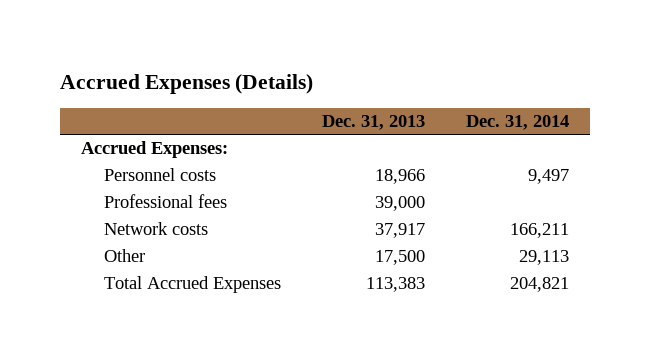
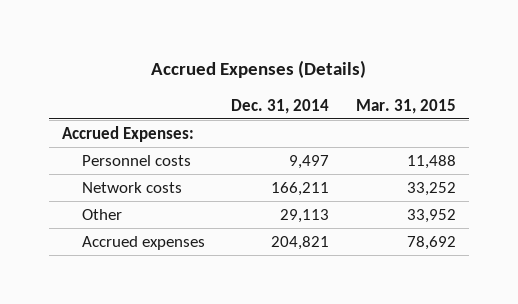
[321,114,425,130] Dec. 31, 2013 -> none
none -> [355,98,456,114] Mar. 31, 2015
[103,194,227,209] Professional fees -> none
[103,276,281,294] Total Accrued Expenses -> [81,235,205,250] Accrued expenses

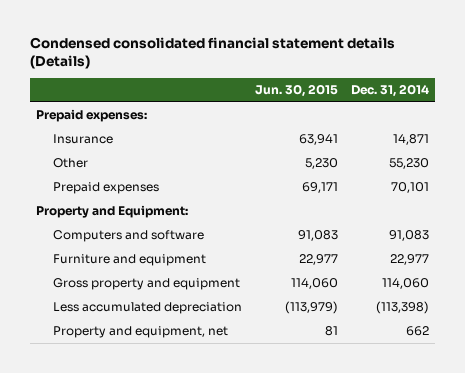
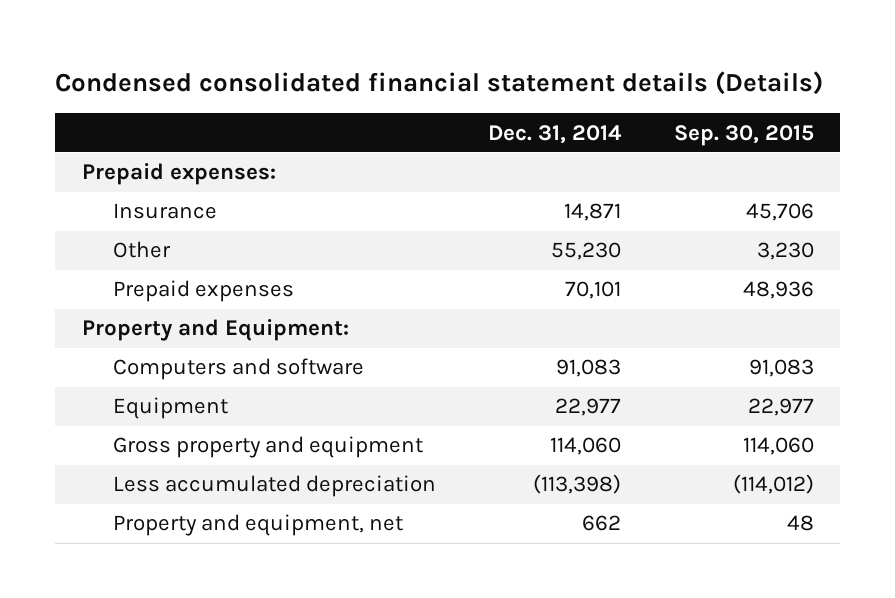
[254,84,338,98] Jun. 30, 2015 -> none
none -> [673,124,814,146] Sep. 30, 2015
[53,254,207,267] Furniture and equipment -> [113,397,229,420] Equipment

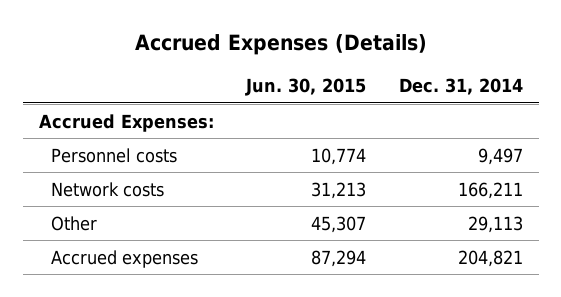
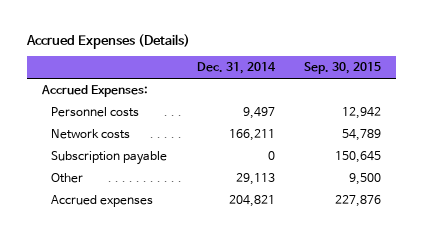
[245,78,367,97] Jun. 30, 2015 -> none
none -> [303,62,381,75] Sep. 30, 2015
none -> [51,150,168,165] Subscription payable

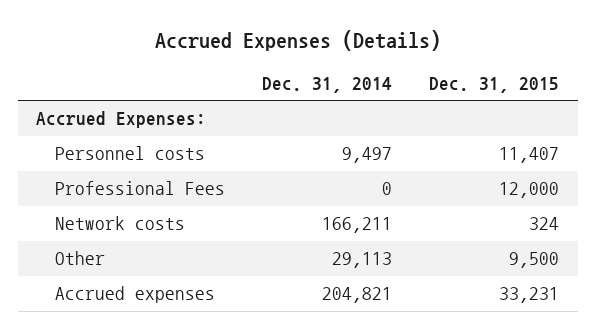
[303,62,381,75] Sep. 30, 2015 -> none
none -> [429,76,560,93] Dec. 31, 2015
none -> [55,181,226,196] Professional Fees
[51,150,168,165] Subscription payable -> none

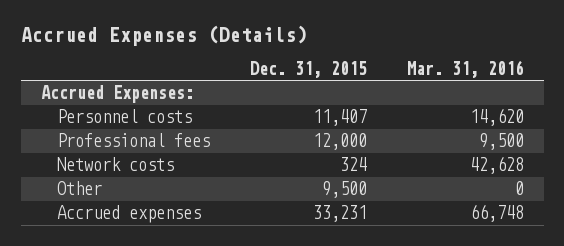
[262,76,393,93] Dec. 31, 2014 -> none
none -> [406,59,524,78] Mar. 31, 2016
[55,181,226,196] Professional Fees -> [57,133,211,148] Professional fees

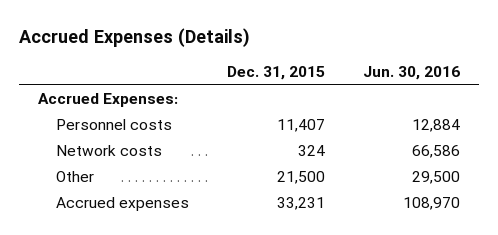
[406,59,524,78] Mar. 31, 2016 -> none
none -> [362,66,460,81] Jun. 30, 2016
[57,133,211,148] Professional fees -> none
[321,181,367,199] 9,500 -> [276,171,325,185] 21,500

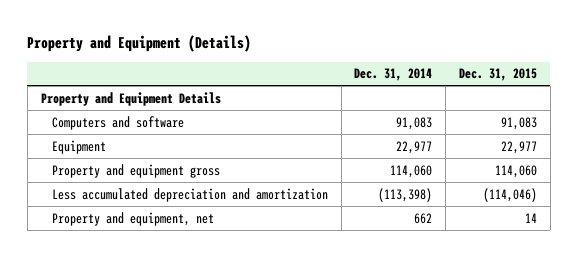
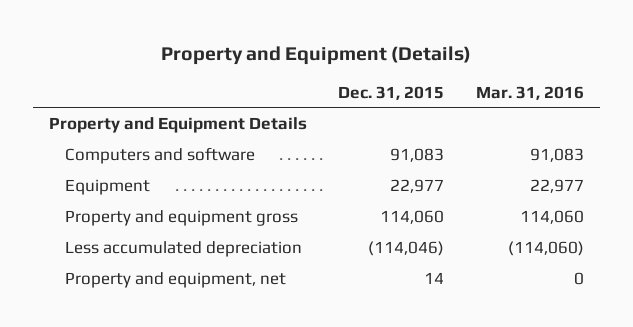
[354,68,433,82] Dec. 31, 2014 -> none
none -> [476,85,585,100] Mar. 31, 2016
[51,187,328,202] Less accumulated depreciation and amortization -> [64,240,302,257] Less accumulated depreciation

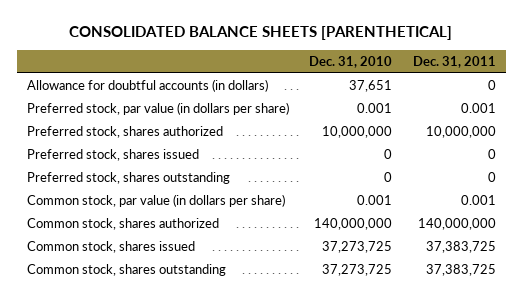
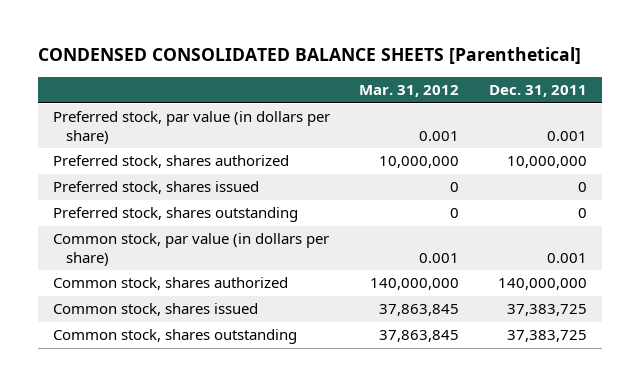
[69,26,453,41] CONSOLIDATED BALANCE SHEETS [PARENTHETICAL] -> [37,47,581,65] CONDENSED CONSOLIDATED BALANCE SHEETS [Parenthetical]
[309,56,393,69] Dec. 31, 2010 -> none
none -> [359,85,460,98] Mar. 31, 2012
[27,79,269,93] Allowance for doubtful accounts (in dollars) -> none

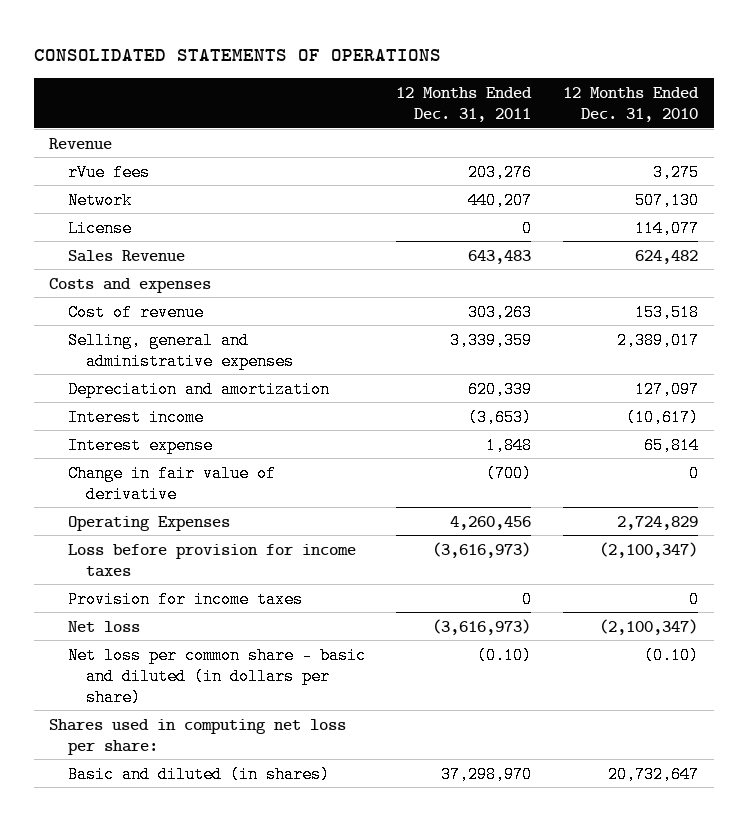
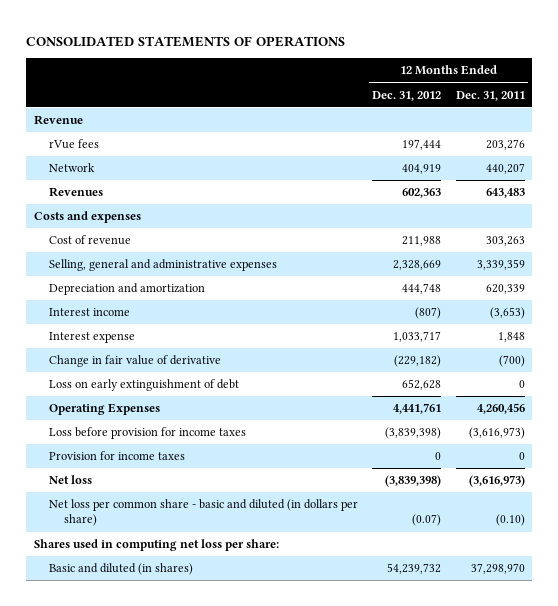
[562,86,699,122] 12 Months Ended Dec. 31, 2010 -> none
none -> [372,90,442,101] Dec. 31, 2012
[67,219,132,237] License -> none
[67,249,185,262] Sales Revenue -> [48,187,103,198] Revenues
none -> [48,379,239,392] Loss on early extinguishment of debt

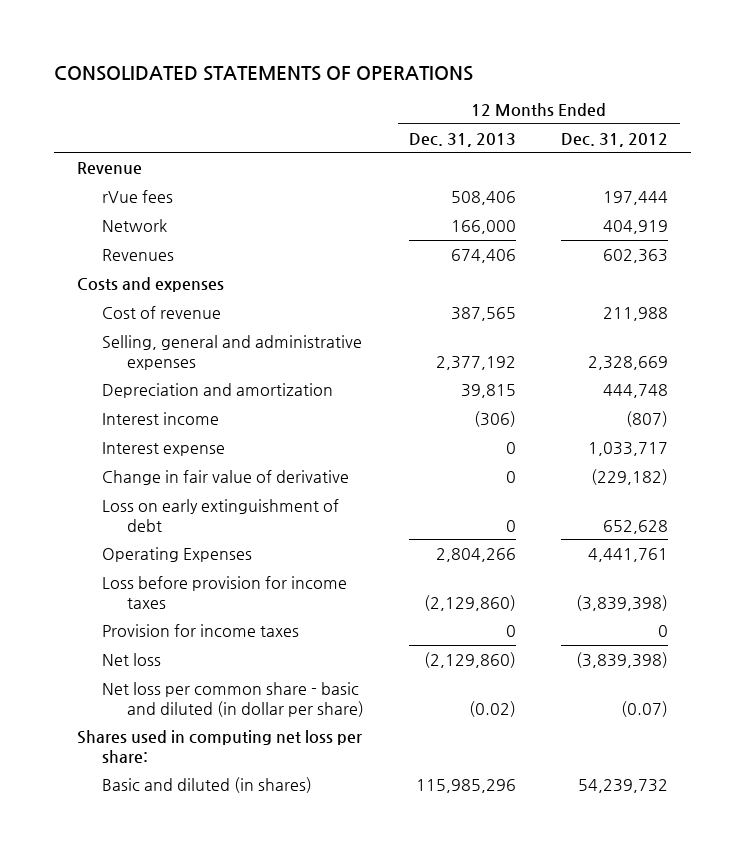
[455,90,525,101] Dec. 31, 2011 -> none
none -> [408,132,516,147] Dec. 31, 2013
[48,499,358,527] Net loss per common share - basic and diluted (in dollars per share) -> [101,681,364,717] Net loss per common share - basic and diluted (in dollar per share)

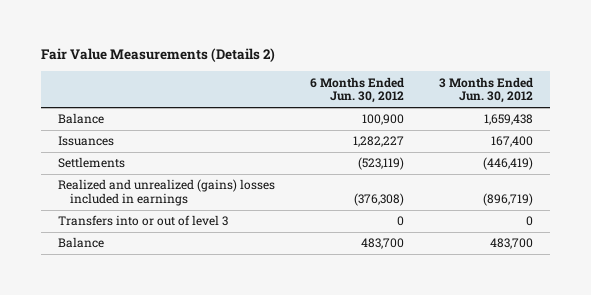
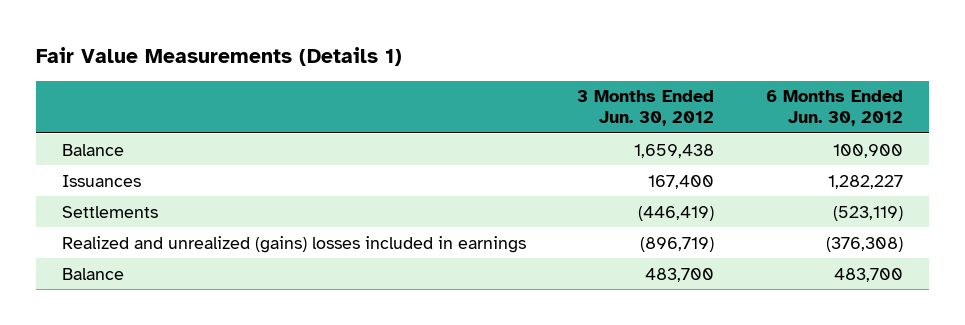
[40,48,275,63] Fair Value Measurements (Details 2) -> [35,47,402,67] Fair Value Measurements (Details 1)
[58,215,229,227] Transfers into or out of level 3 -> none

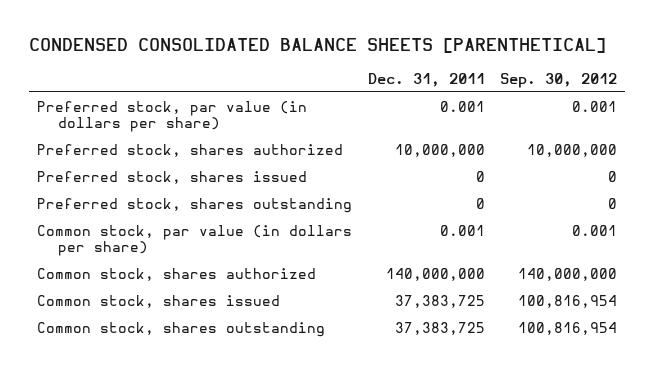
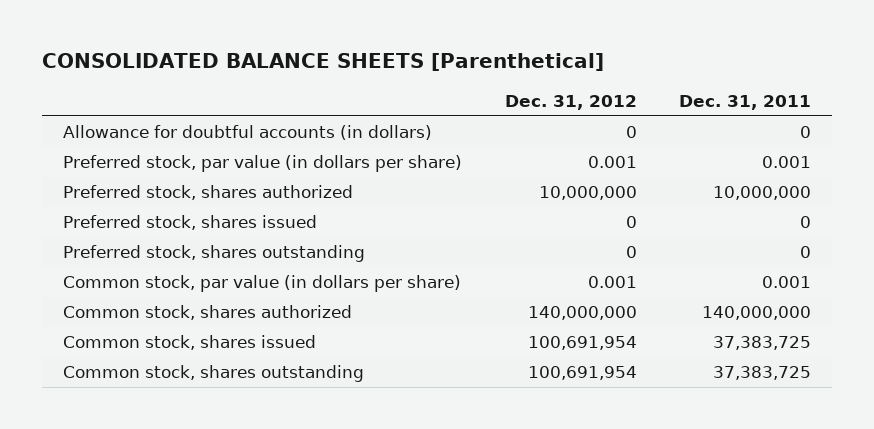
[28,37,606,53] CONDENSED CONSOLIDATED BALANCE SHEETS [PARENTHETICAL] -> [41,53,604,72] CONSOLIDATED BALANCE SHEETS [Parenthetical]
[500,72,618,88] Sep. 30, 2012 -> none
none -> [504,94,637,110] Dec. 31, 2012
none -> [62,125,432,141] Allowance for doubtful accounts (in dollars)

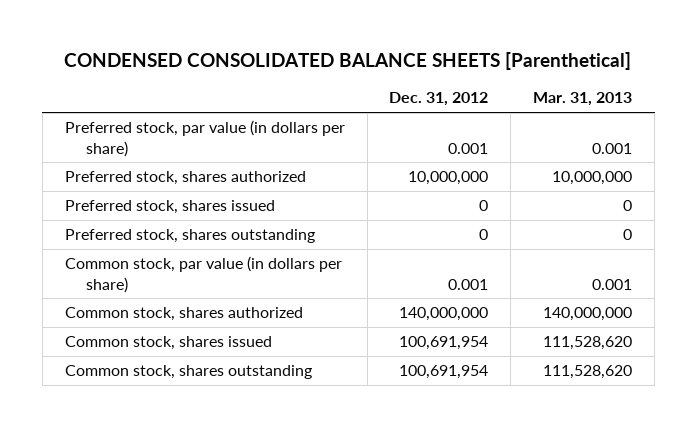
[41,53,604,72] CONSOLIDATED BALANCE SHEETS [Parenthetical] -> [64,52,632,71] CONDENSED CONSOLIDATED BALANCE SHEETS [Parenthetical]
[679,94,812,110] Dec. 31, 2011 -> none
none -> [533,92,633,107] Mar. 31, 2013
[62,125,432,141] Allowance for doubtful accounts (in dollars) -> none

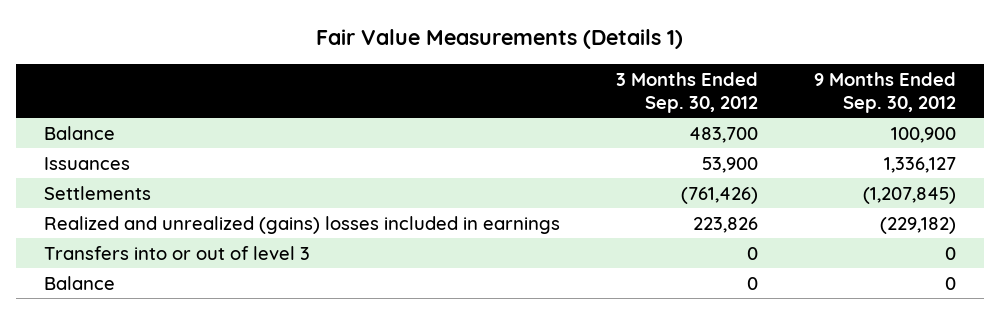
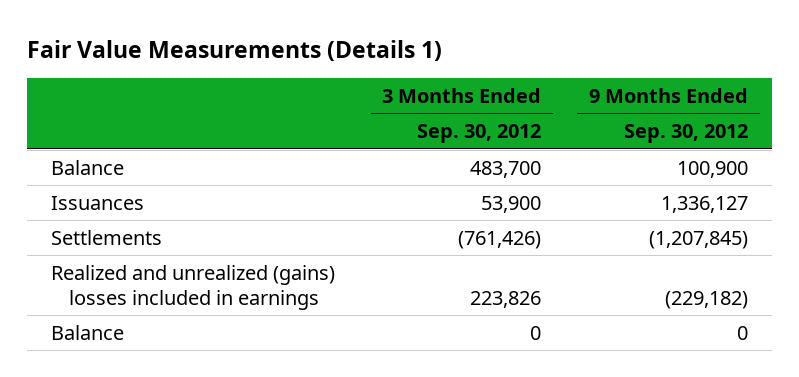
[44,245,311,260] Transfers into or out of level 3 -> none

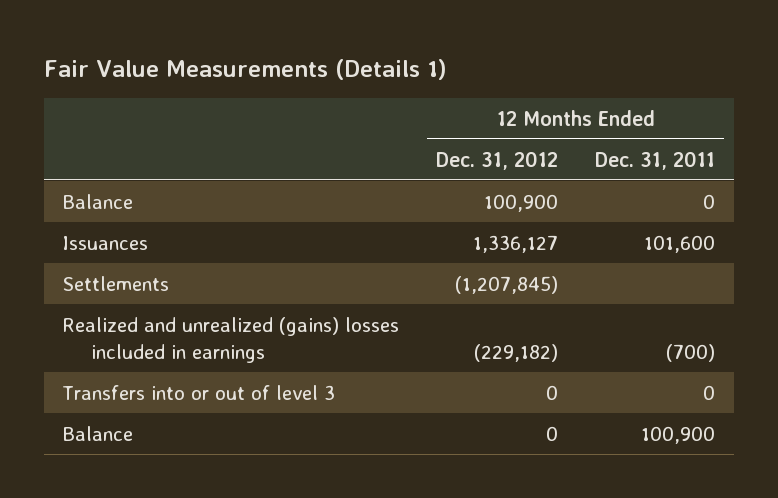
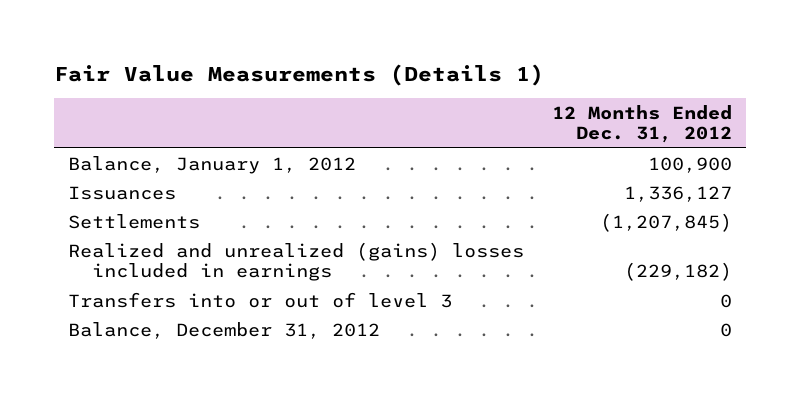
[595,150,716,170] Dec. 31, 2011 -> none
[62,193,134,209] Balance -> [67,155,356,174] Balance, January 1, 2012
[62,425,134,441] Balance -> [67,321,380,339] Balance, December 31, 2012

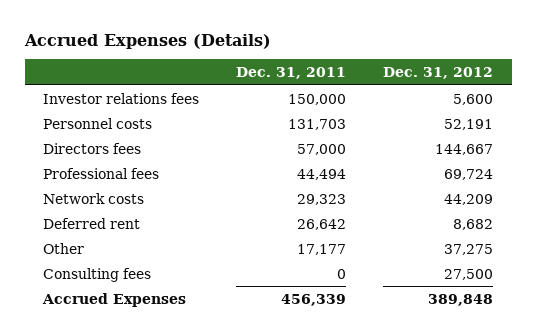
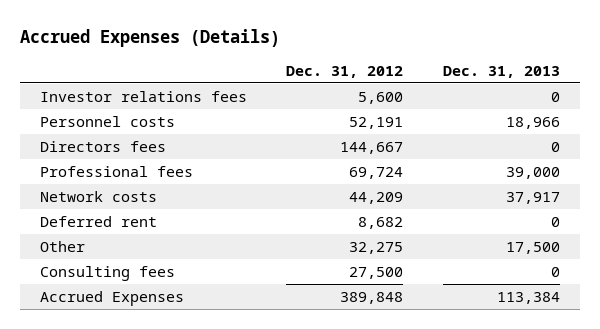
[236,66,347,79] Dec. 31, 2011 -> none
none -> [443,65,561,78] Dec. 31, 2013
[444,243,494,255] 37,275 -> [349,241,404,254] 32,275

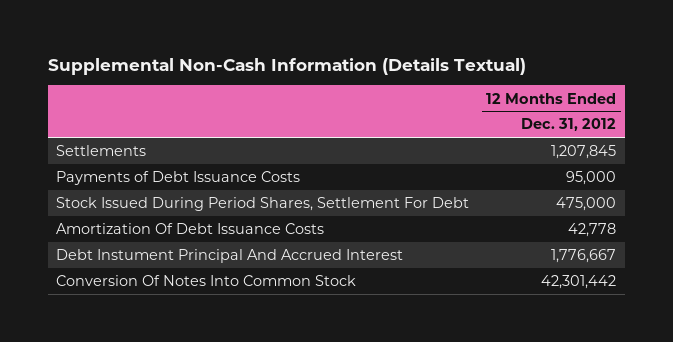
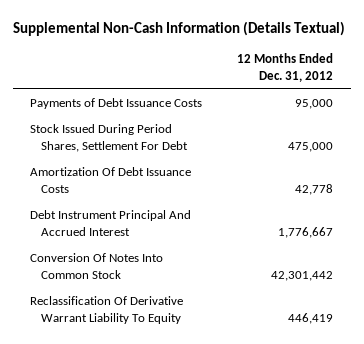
[56,145,147,157] Settlements -> none
[56,249,404,264] Debt Instument Principal And Accrued Interest -> [30,210,192,237] Debt Instrument Principal And Accrued Interest
none -> [30,296,184,325] Reclassification Of Derivative Warrant Liability To Equity

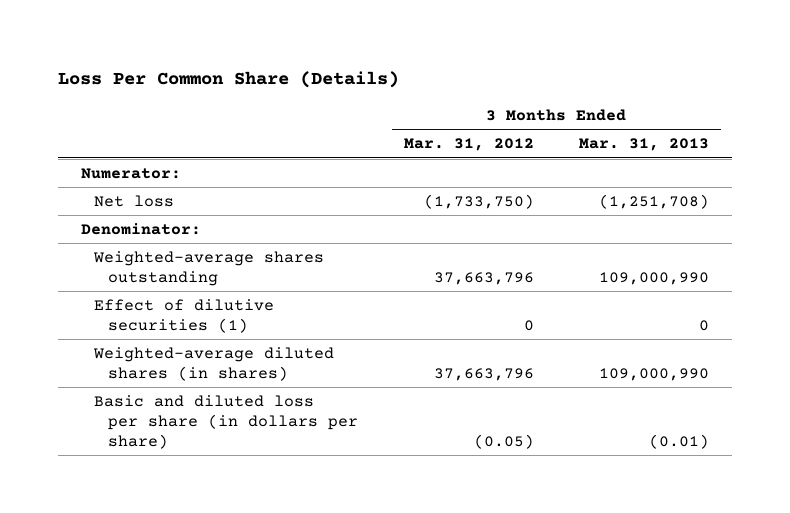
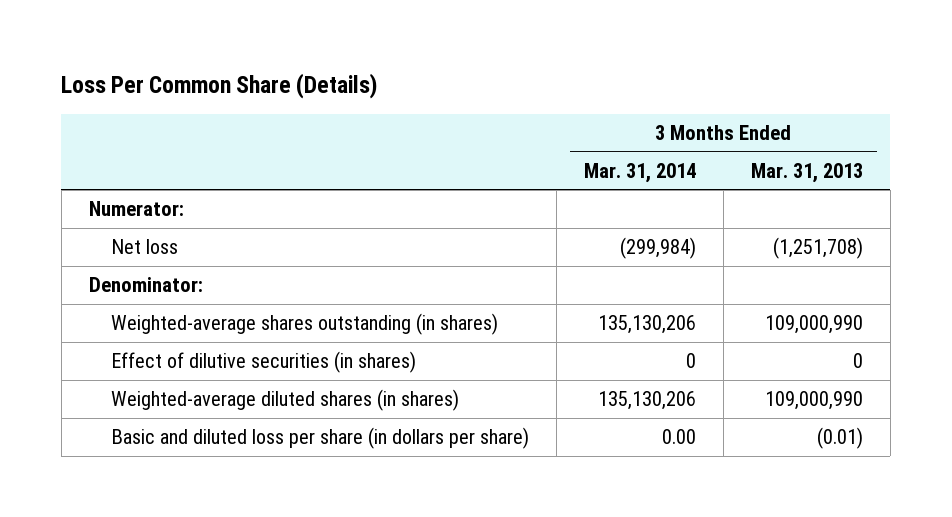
[403,138,534,152] Mar. 31, 2012 -> none
none -> [583,162,696,183] Mar. 31, 2014
[93,251,325,287] Weighted-average shares outstanding -> [111,313,499,336] Weighted-average shares outstanding (in shares)
[94,299,275,334] Effect of dilutive securities (1) -> [111,351,417,374] Effect of dilutive securities (in shares)

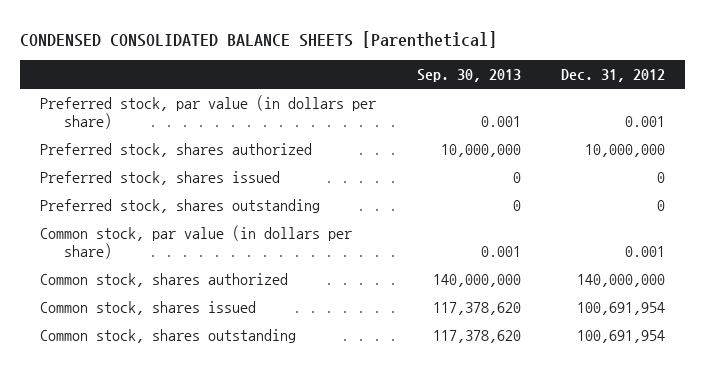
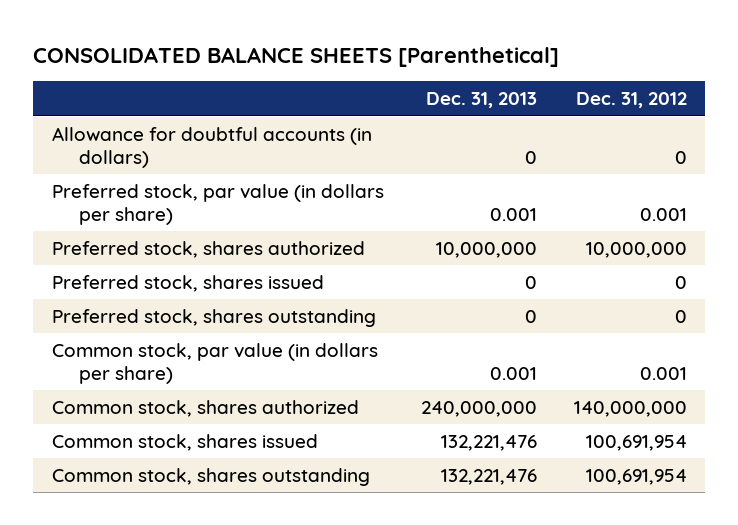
[20,30,498,48] CONDENSED CONSOLIDATED BALANCE SHEETS [Parenthetical] -> [33,46,560,67] CONSOLIDATED BALANCE SHEETS [Parenthetical]
[416,69,521,83] Sep. 30, 2013 -> none
none -> [425,92,537,109] Dec. 31, 2013
none -> [51,126,372,168] Allowance for doubtful accounts (in dollars)

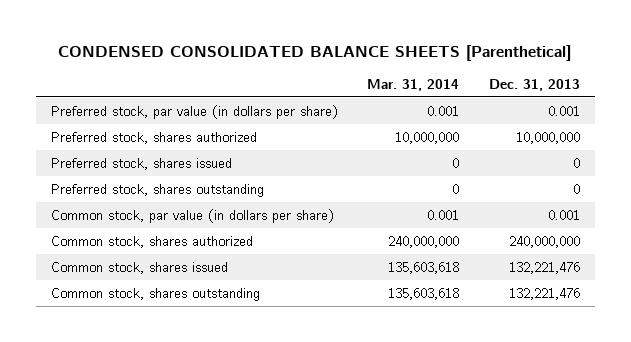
[33,46,560,67] CONSOLIDATED BALANCE SHEETS [Parenthetical] -> [58,45,572,62] CONDENSED CONSOLIDATED BALANCE SHEETS [Parenthetical]
[575,92,687,109] Dec. 31, 2012 -> none
none -> [367,78,460,91] Mar. 31, 2014
[51,126,372,168] Allowance for doubtful accounts (in dollars) -> none

